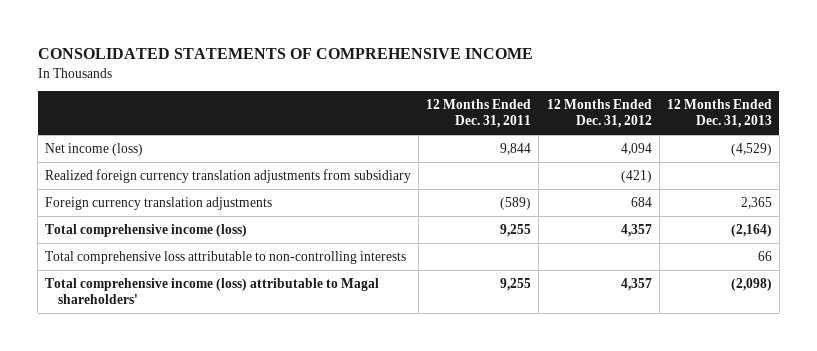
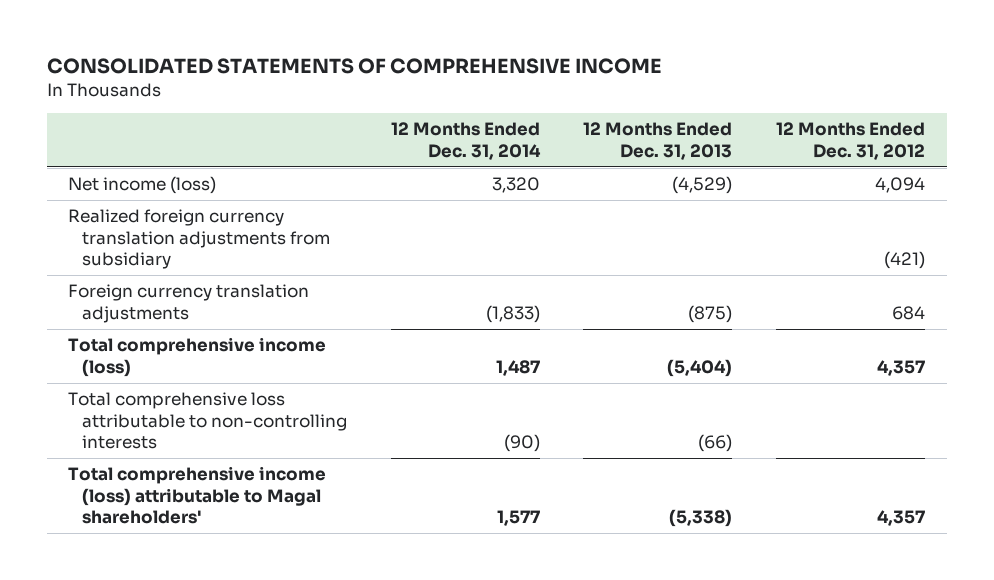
[426,99,532,129] 12 Months Ended Dec. 31, 2011 -> none
none -> [390,122,541,160] 12 Months Ended Dec. 31, 2014
[740,196,772,209] 2,365 -> [688,304,733,323] (875)
[730,223,772,237] (2,164) -> [667,358,733,377] (5,404)
[757,250,772,261] 66 -> [698,434,733,453] (66)
[730,277,772,291] (2,098) -> [669,509,733,528] (5,338)

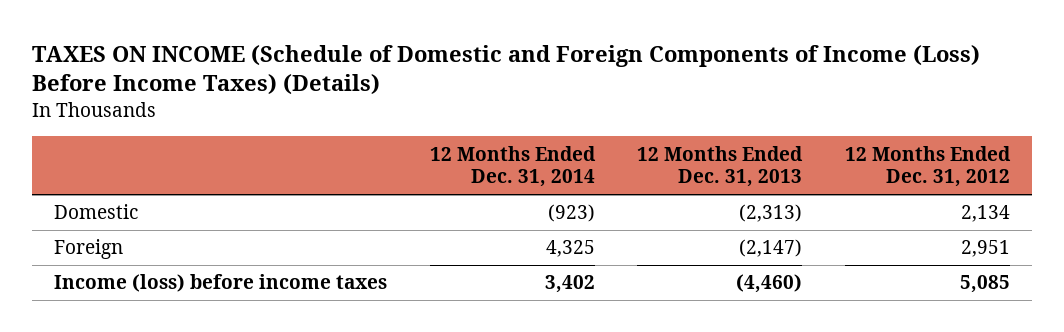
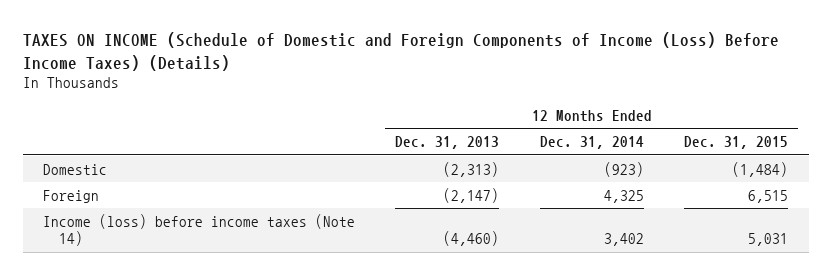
[845,145,1012,188] 12 Months Ended Dec. 31, 2012 -> none
none -> [684,136,789,150] Dec. 31, 2015
[53,274,387,293] Income (loss) before income taxes -> [42,213,355,247] Income (loss) before income taxes (Note 14)

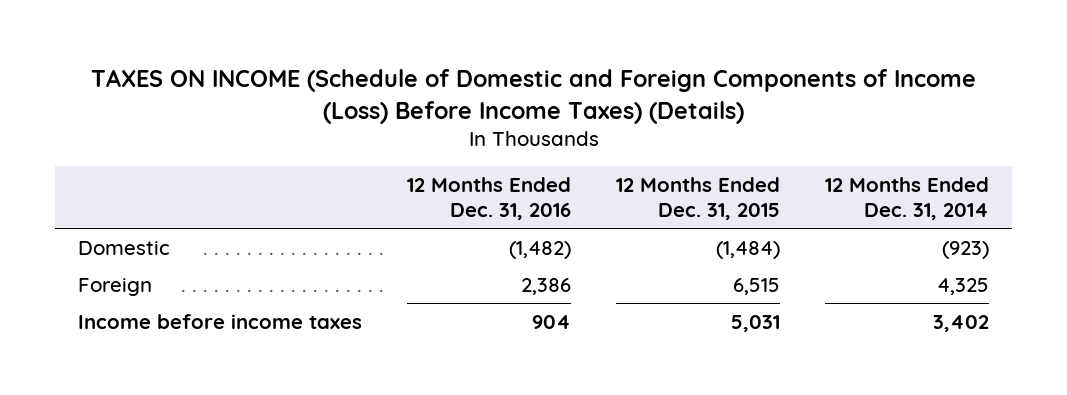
[395,136,500,150] Dec. 31, 2013 -> none
none -> [407,176,572,221] 12 Months Ended Dec. 31, 2016
[42,213,355,247] Income (loss) before income taxes (Note 14) -> [77,313,362,329] Income before income taxes

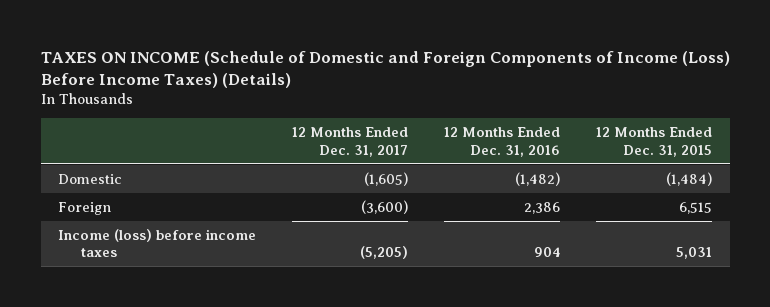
[825,176,990,221] 12 Months Ended Dec. 31, 2014 -> none
none -> [292,127,409,157] 12 Months Ended Dec. 31, 2017
[77,313,362,329] Income before income taxes -> [58,228,257,258] Income (loss) before income taxes

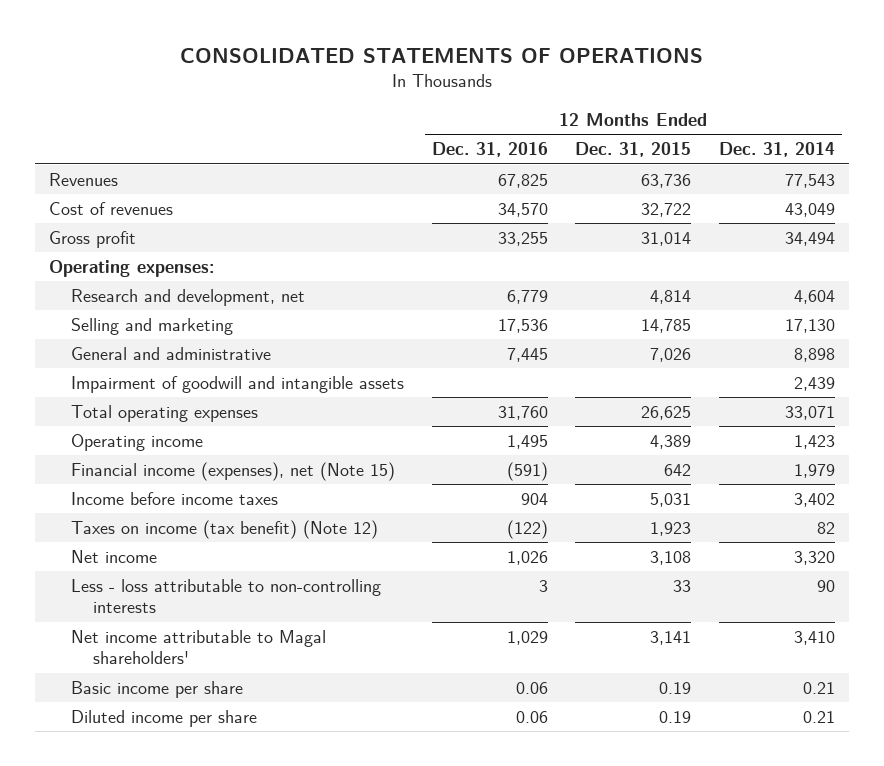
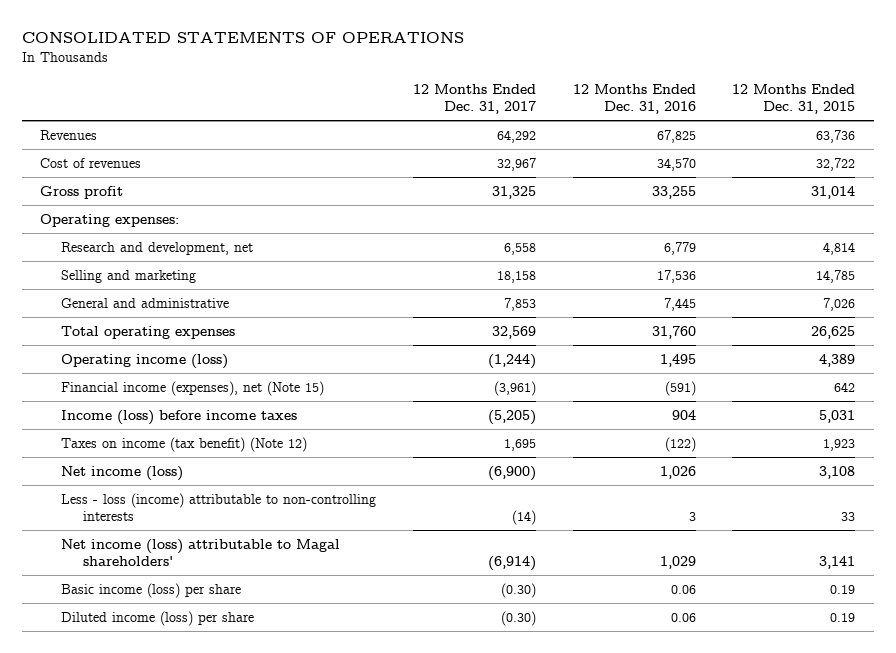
[719,142,836,158] Dec. 31, 2014 -> none
none -> [413,83,537,115] 12 Months Ended Dec. 31, 2017
[70,375,404,393] Impairment of goodwill and intangible assets -> none
[70,433,203,451] Operating income -> [61,353,229,369] Operating income (loss)
[70,491,278,505] Income before income taxes -> [61,409,298,425] Income (loss) before income taxes
[70,549,157,563] Net income -> [61,465,184,481] Net income (loss)
[70,578,381,614] Less - loss attributable to non-controlling interests -> [61,492,377,521] Less - loss (income) attributable to non-controlling interests
[70,629,326,665] Net income attributable to Magal shareholders' -> [61,538,341,566] Net income (loss) attributable to Magal shareholders'
[70,680,243,698] Basic income per share -> [61,582,242,598] Basic income (loss) per share
[70,709,257,727] Diluted income per share -> [61,610,255,626] Diluted income (loss) per share

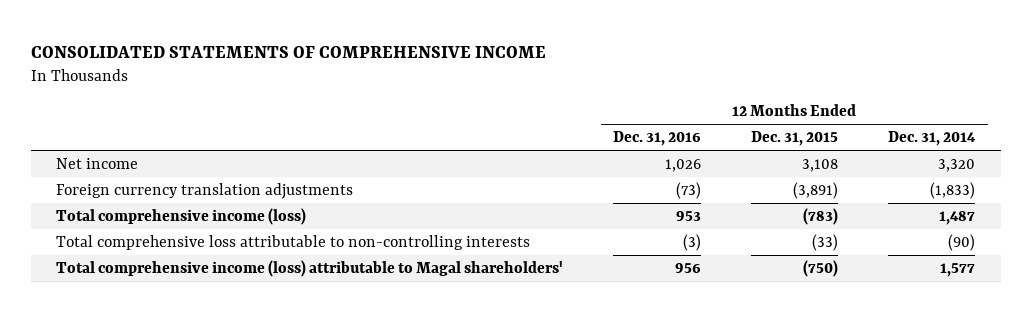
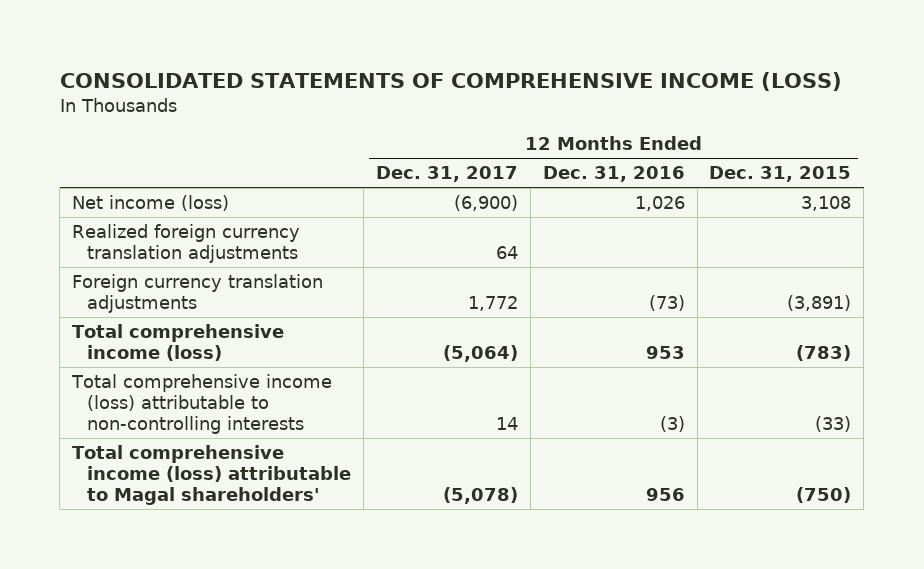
[30,45,546,58] CONSOLIDATED STATEMENTS OF COMPREHENSIVE INCOME -> [59,71,842,91] CONSOLIDATED STATEMENTS OF COMPREHENSIVE INCOME (LOSS)
[888,131,977,147] Dec. 31, 2014 -> none
none -> [375,166,518,183] Dec. 31, 2017
[55,157,138,169] Net income -> [72,194,230,211] Net income (loss)
none -> [72,223,301,263] Realized foreign currency translation adjustments
[55,234,530,250] Total comprehensive loss attributable to non-controlling interests -> [71,373,333,434] Total comprehensive income (loss) attributable to non-controlling interests

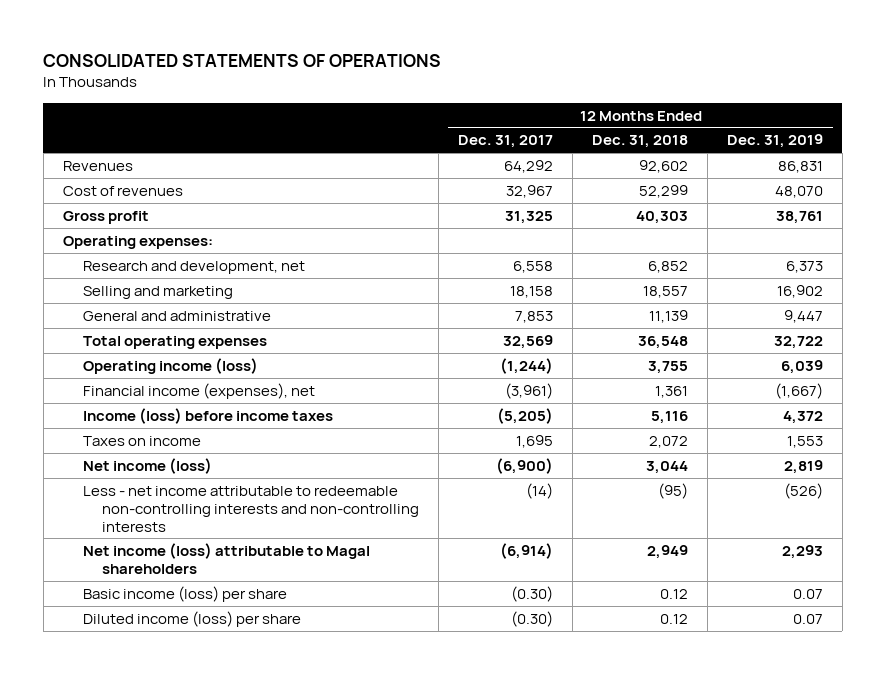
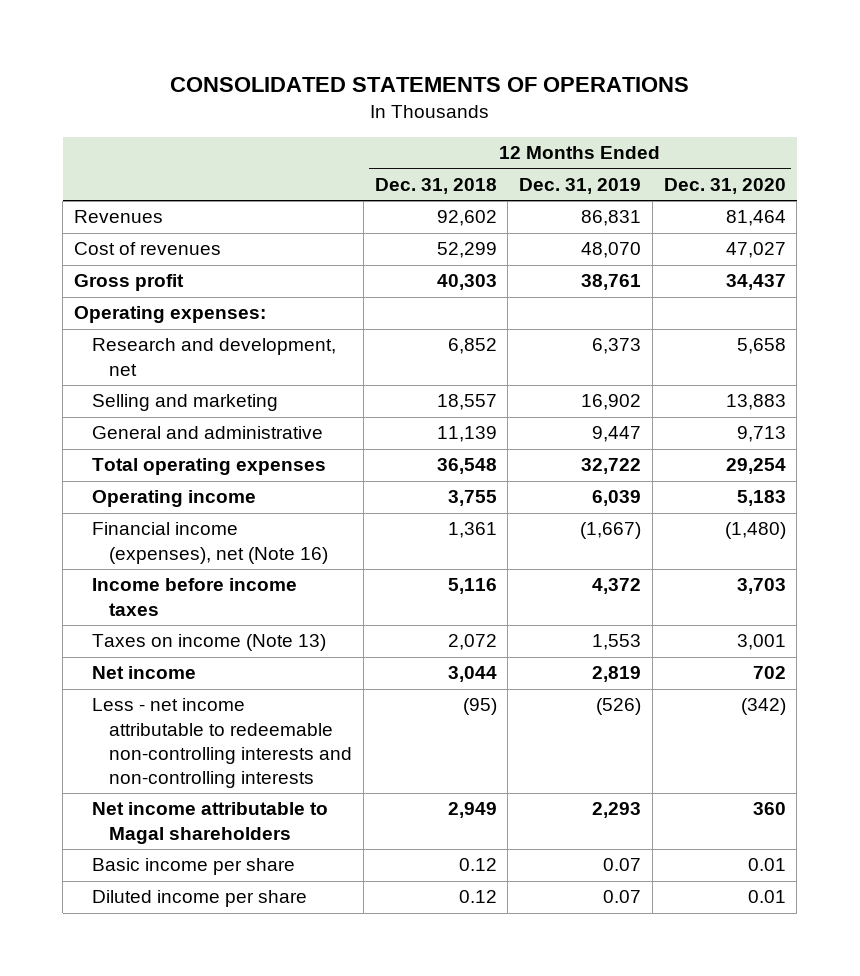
[458,135,554,149] Dec. 31, 2017 -> none
none -> [663,177,786,194] Dec. 31, 2020
[82,357,258,374] Operating income (loss) -> [91,490,256,508] Operating income
[82,382,315,399] Financial income (expenses), net -> [91,522,329,564] Financial income (expenses), net (Note 16)
[82,407,333,424] Income (loss) before income taxes -> [91,578,297,616] Income before income taxes
[82,435,201,446] Taxes on income -> [91,634,326,652] Taxes on income (Note 13)
[82,457,212,474] Net income (loss) -> [91,666,196,680] Net income
[82,542,370,574] Net income (loss) attributable to Magal shareholders -> [91,802,328,844] Net income attributable to Magal shareholders
[82,585,287,602] Basic income (loss) per share -> [91,858,295,876] Basic income per share
[82,610,301,627] Diluted income (loss) per share -> [91,890,307,908] Diluted income per share

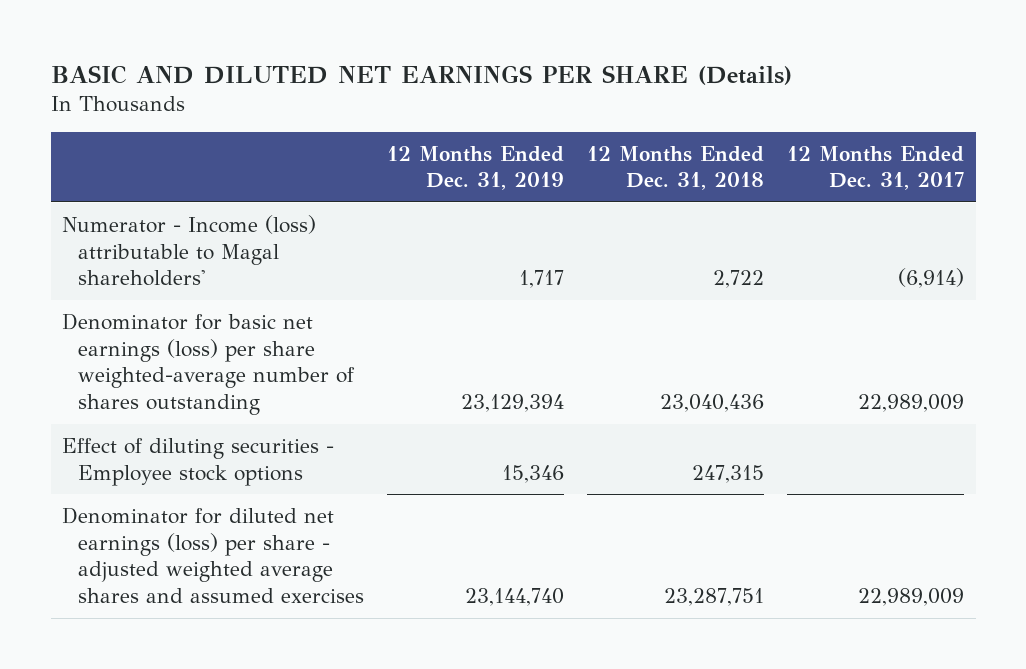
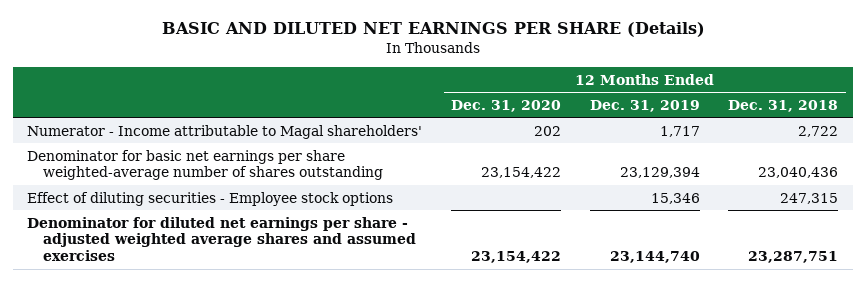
[787,145,965,191] 12 Months Ended Dec. 31, 2017 -> none
none -> [450,99,561,112] Dec. 31, 2020
[62,214,317,287] Numerator - Income (loss) attributable to Magal shareholders' -> [27,124,423,139] Numerator - Income attributable to Magal shareholders'
[62,312,355,416] Denominator for basic net earnings (loss) per share weighted-average number of shares outstanding -> [27,149,383,181] Denominator for basic net earnings per share weighted-average number of shares outstanding
[62,506,364,604] Denominator for diluted net earnings (loss) per share - adjusted weighted average shares and assumed exercises -> [27,216,416,262] Denominator for diluted net earnings per share - adjusted weighted average shares and assumed exercises

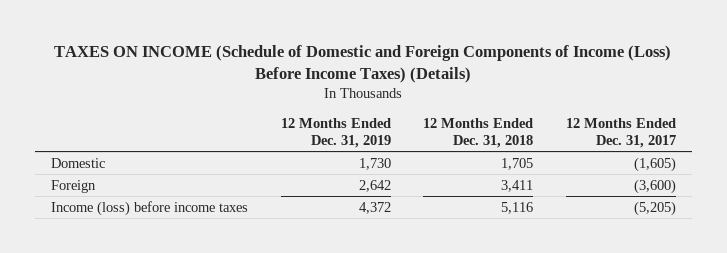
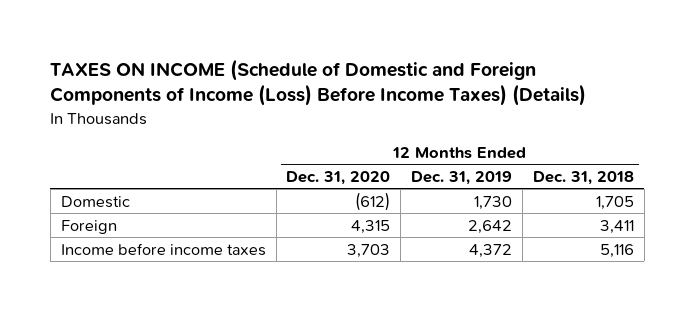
[565,118,676,148] 12 Months Ended Dec. 31, 2017 -> none
none -> [286,170,391,185] Dec. 31, 2020
[50,200,248,216] Income (loss) before income taxes -> [60,242,266,256] Income before income taxes

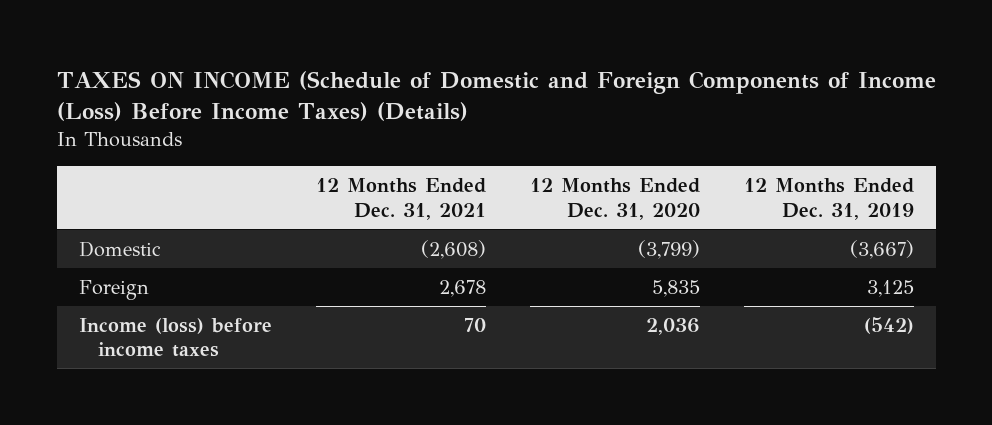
[533,170,635,185] Dec. 31, 2018 -> none
none -> [315,178,486,220] 12 Months Ended Dec. 31, 2021
[355,191,391,211] (612) -> [637,239,700,259] (3,799)
[474,195,513,210] 1,730 -> [849,239,914,259] (3,667)
[351,219,391,234] 4,315 -> [651,279,700,297] 5,835
[468,219,513,234] 2,642 -> [866,279,914,297] 3,125
[60,242,266,256] Income before income taxes -> [78,317,272,358] Income (loss) before income taxes
[347,243,391,258] 3,703 -> [645,317,700,335] 2,036
[469,243,513,258] 4,372 -> [863,316,914,334] (542)

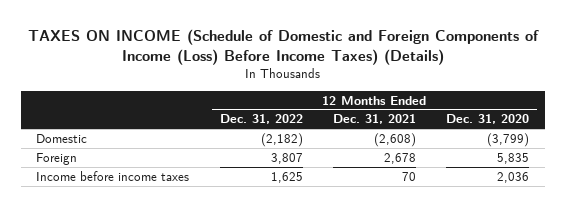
[743,178,914,220] 12 Months Ended Dec. 31, 2019 -> none
none -> [219,114,303,125] Dec. 31, 2022
[78,317,272,358] Income (loss) before income taxes -> [36,170,190,181] Income before income taxes

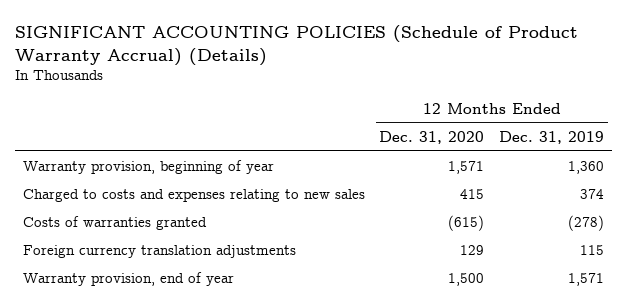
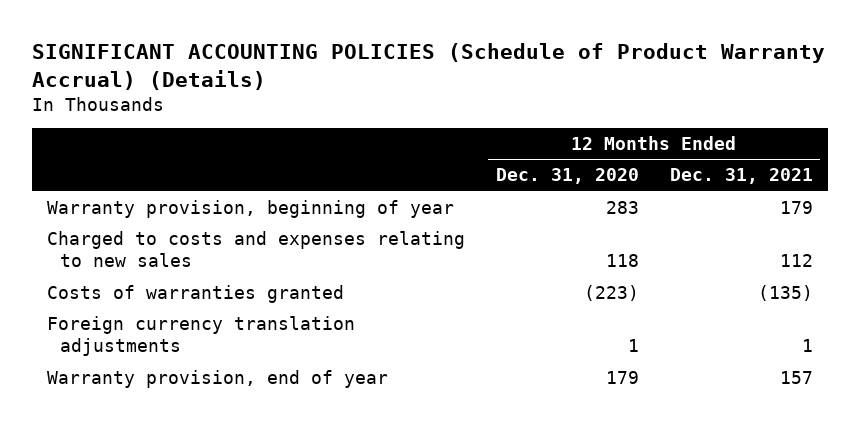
[499,130,605,144] Dec. 31, 2019 -> none
none -> [669,168,813,185] Dec. 31, 2021
[448,160,485,174] 1,571 -> [605,201,639,215] 283
[460,188,485,199] 415 -> [605,254,639,268] 118
[448,214,485,231] (615) -> [583,285,639,302] (223)
[460,244,485,255] 129 -> [627,339,639,353] 1
[448,272,485,286] 1,500 -> [605,371,639,385] 179

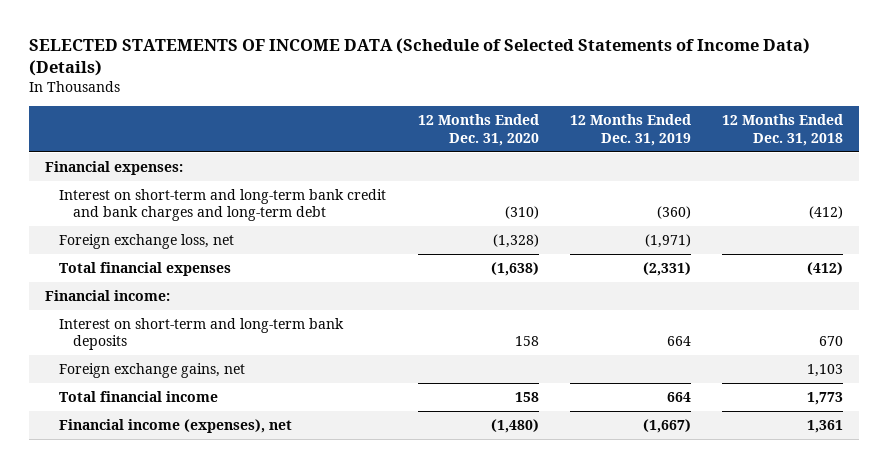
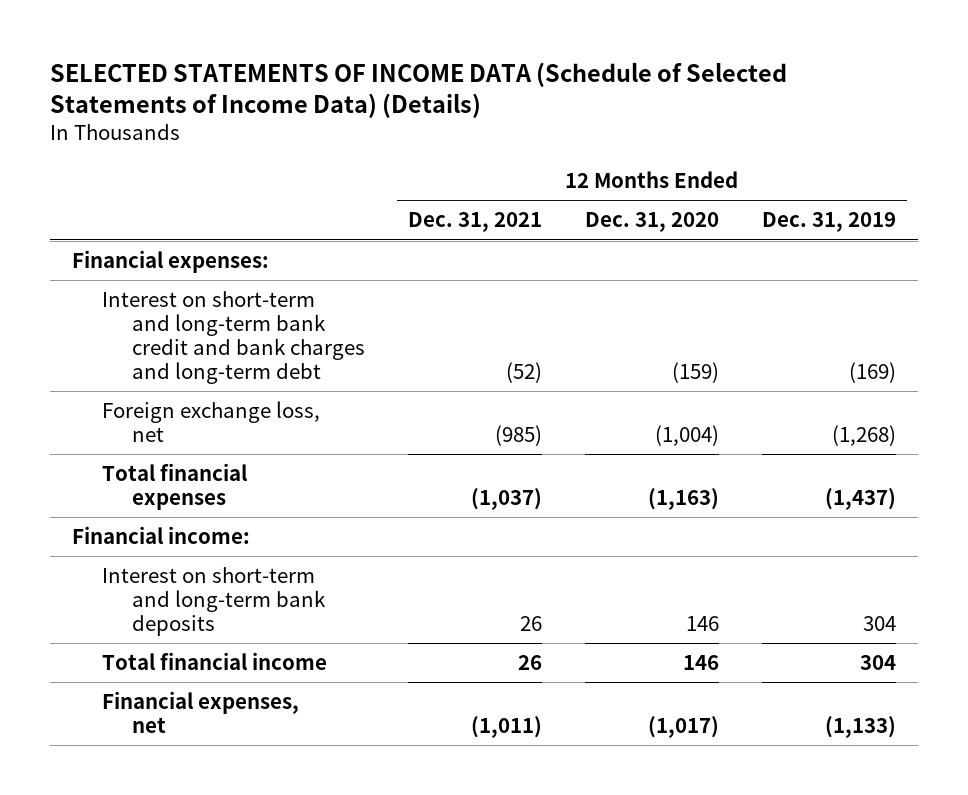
[722,114,844,146] 12 Months Ended Dec. 31, 2018 -> none
none -> [407,212,542,233] Dec. 31, 2021
[504,206,539,220] (310) -> [672,361,720,383] (159)
[656,206,691,220] (360) -> [849,361,897,383] (169)
[492,234,539,249] (1,328) -> [655,424,720,446] (1,004)
[644,234,691,249] (1,971) -> [832,424,897,446] (1,268)
[490,262,539,277] (1,638) -> [648,487,720,510] (1,163)
[642,262,691,277] (2,331) -> [825,487,897,510] (1,437)
[59,363,246,379] Foreign exchange gains, net -> none
[514,336,539,347] 158 -> [686,615,720,631] 146
[666,336,691,347] 664 -> [863,615,897,631] 304
[514,392,539,403] 158 -> [683,655,720,671] 146
[666,392,691,403] 664 -> [860,655,897,671] 304
[59,419,293,434] Financial income (expenses), net -> [101,691,299,733] Financial expenses, net
[490,419,539,434] (1,480) -> [648,715,720,738] (1,017)
[642,419,691,434] (1,667) -> [825,715,897,738] (1,133)

